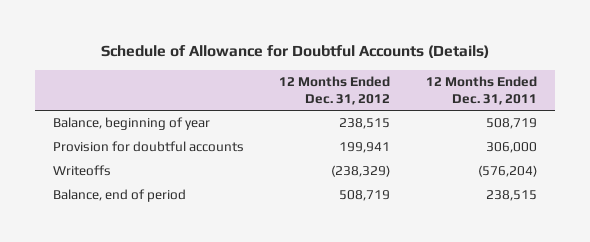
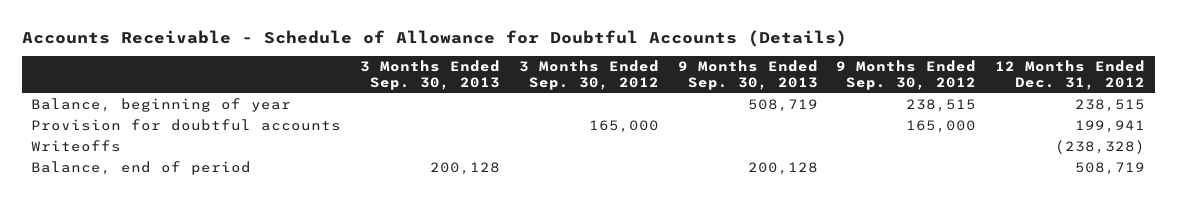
[100,45,489,59] Schedule of Allowance for Doubtful Accounts (Details) -> [21,29,847,47] Accounts Receivable - Schedule of Allowance for Doubtful Accounts (Details)
[425,75,537,105] 12 Months Ended Dec. 31, 2011 -> none
none -> [360,60,501,91] 3 Months Ended Sep. 30, 2013
none -> [518,60,659,91] 3 Months Ended Sep. 30, 2012
none -> [677,60,818,91] 9 Months Ended Sep. 30, 2013
none -> [836,60,977,91] 9 Months Ended Sep. 30, 2012
[331,165,391,178] (238,329) -> [1055,139,1146,154] (238,328)

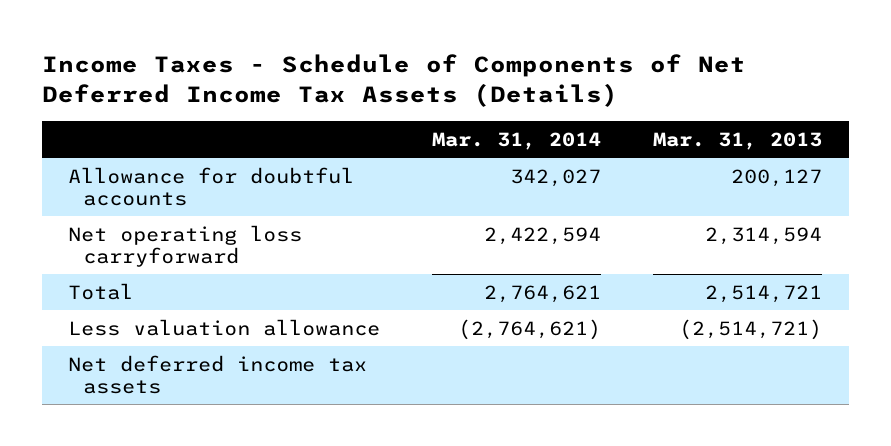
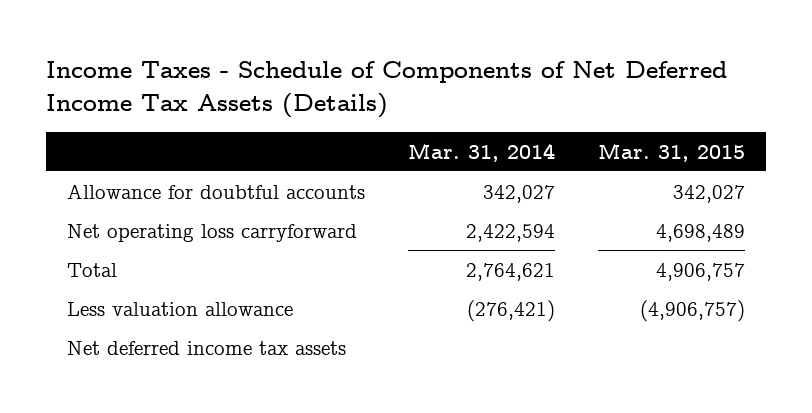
[653,131,823,150] Mar. 31, 2013 -> none
none -> [597,142,745,162] Mar. 31, 2015
[458,318,602,340] (2,764,621) -> [466,299,555,322] (276,421)

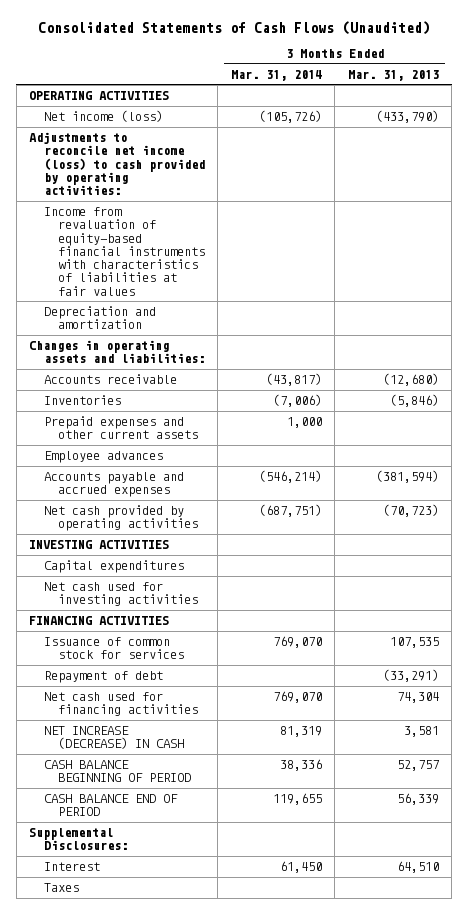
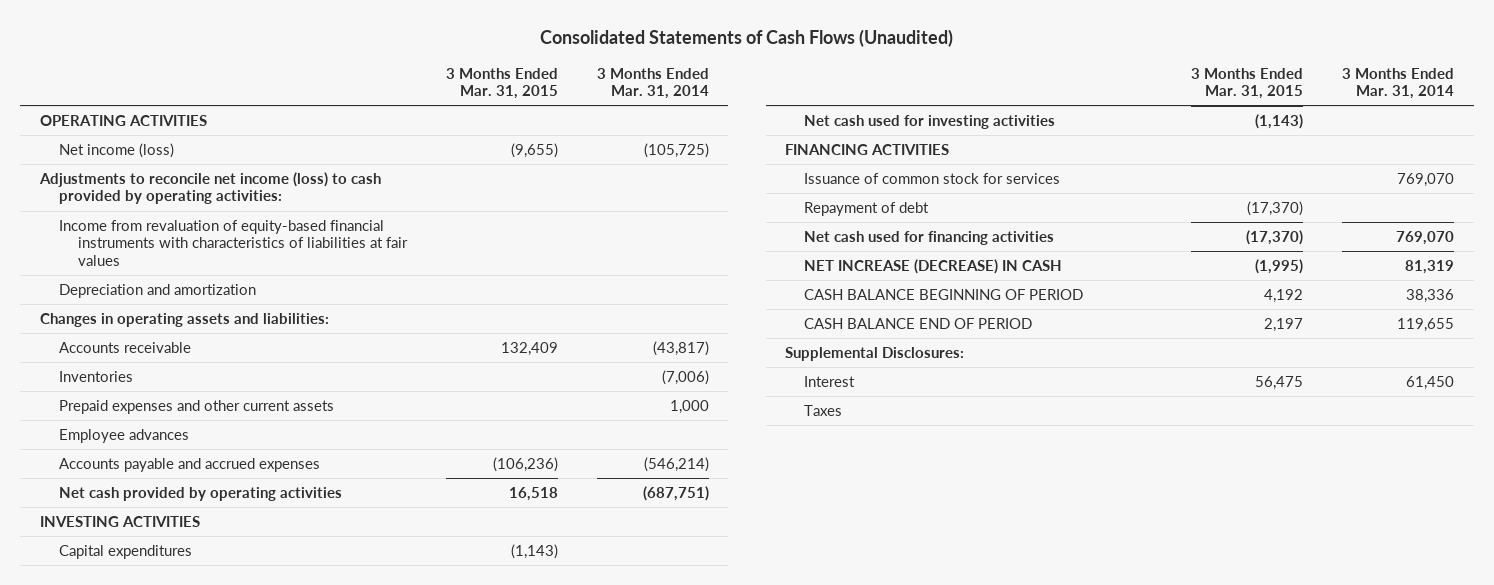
[347,69,439,81] Mar. 31, 2013 -> none
none -> [445,67,558,100] 3 Months Ended Mar. 31, 2015
[258,110,322,124] (105,726) -> [643,142,709,158] (105,725)

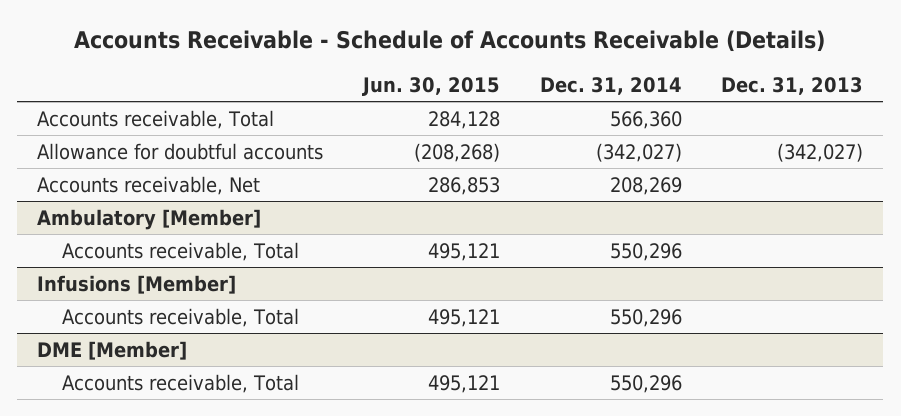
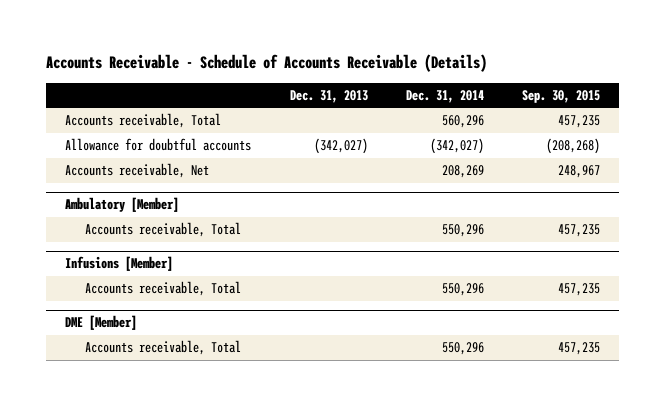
[361,76,500,96] Jun. 30, 2015 -> none
none -> [521,89,600,103] Sep. 30, 2015
[609,110,682,129] 566,360 -> [441,115,484,129] 560,296

